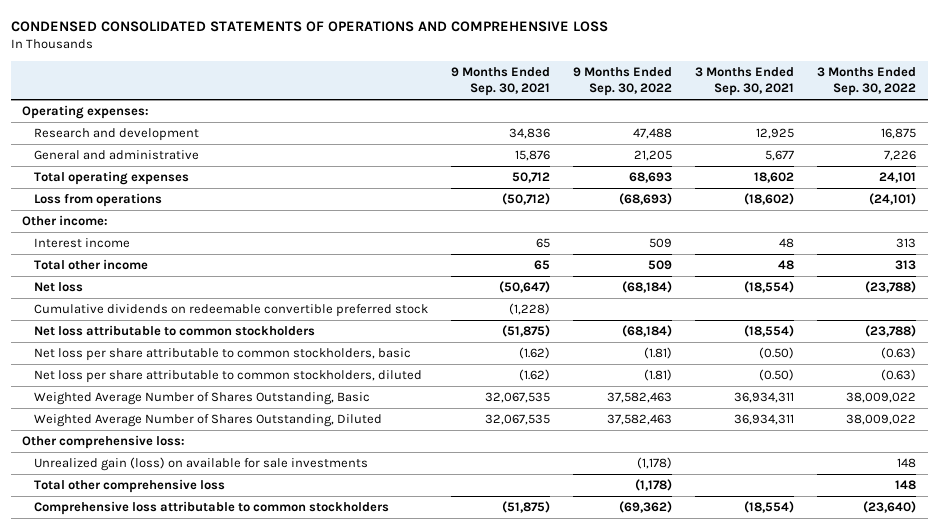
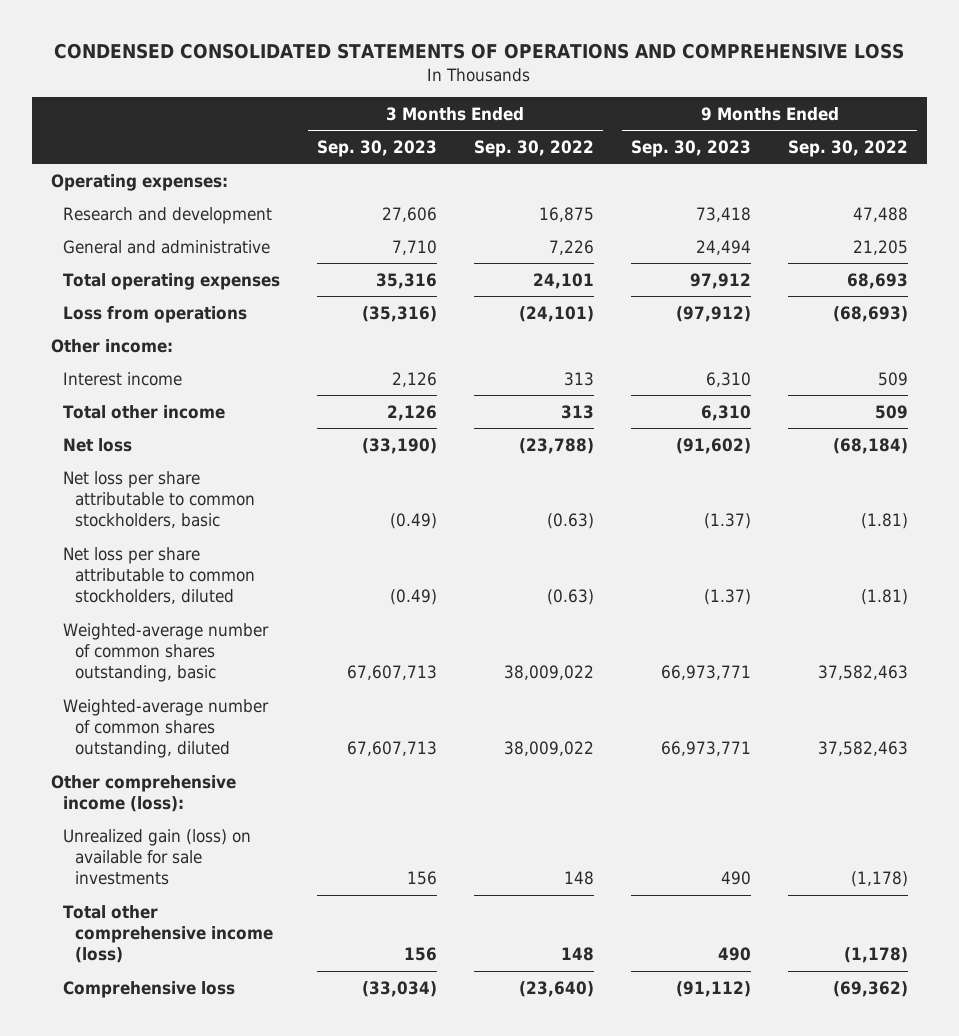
[450,66,550,97] 9 Months Ended Sep. 30, 2021 -> none
[694,66,794,97] 3 Months Ended Sep. 30, 2021 -> none
none -> [316,140,437,158] Sep. 30, 2023
none -> [630,140,751,158] Sep. 30, 2023
[33,304,428,318] Cumulative dividends on redeemable convertible preferred stock -> none
[33,325,315,337] Net loss attributable to common stockholders -> none
[33,392,370,406] Weighted Average Number of Shares Outstanding, Basic -> [62,622,269,683] Weighted-average number of common shares outstanding, basic
[33,414,382,428] Weighted Average Number of Shares Outstanding, Diluted -> [62,698,269,759] Weighted-average number of common shares outstanding, diluted
[22,435,186,450] Other comprehensive loss: -> [50,774,236,812] Other comprehensive income (loss):
[33,479,225,494] Total other comprehensive loss -> [62,904,273,964] Total other comprehensive income (loss)
[33,501,389,516] Comprehensive loss attributable to common stockholders -> [62,980,235,998] Comprehensive loss

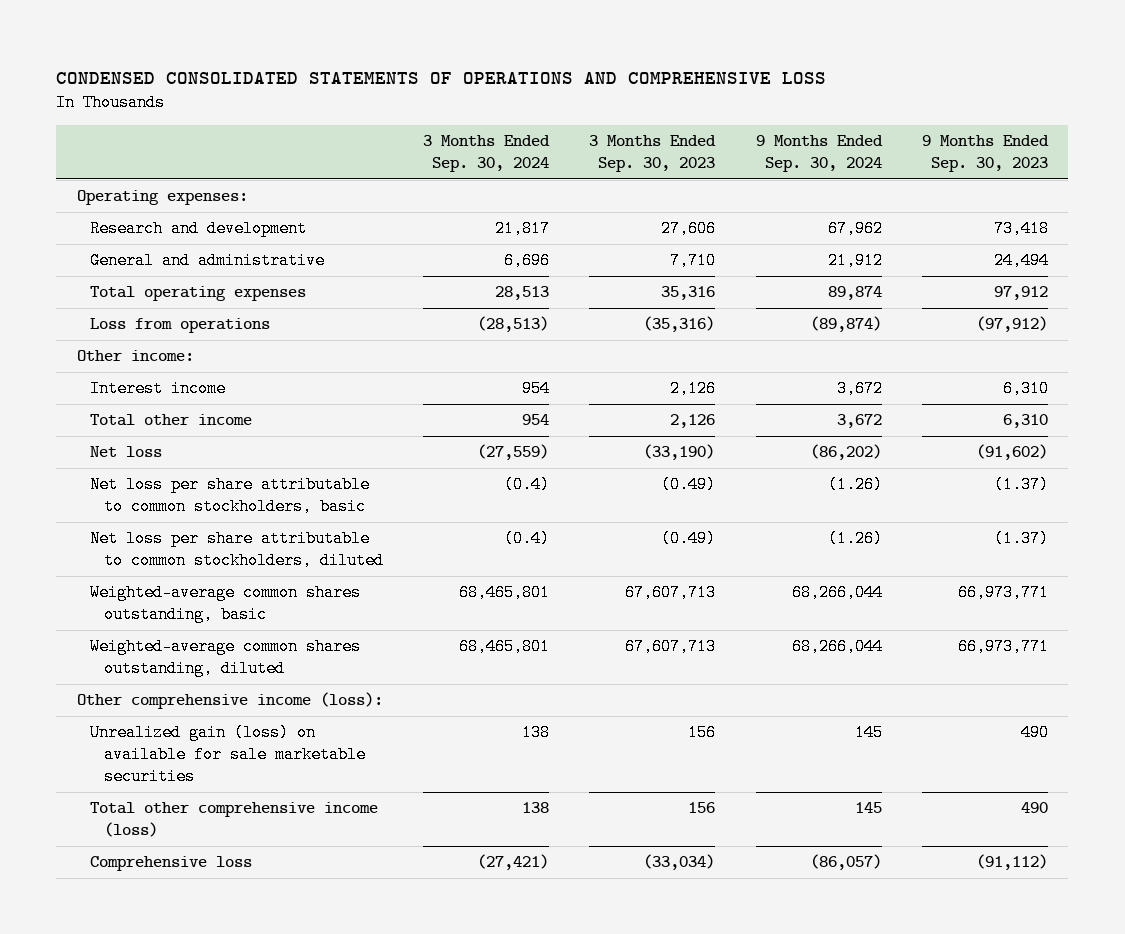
[473,140,594,158] Sep. 30, 2022 -> none
[788,140,909,158] Sep. 30, 2022 -> none
none -> [423,135,551,173] 3 Months Ended Sep. 30, 2024
none -> [755,135,883,173] 9 Months Ended Sep. 30, 2024
[62,622,269,683] Weighted-average number of common shares outstanding, basic -> [90,584,362,624] Weighted-average common shares outstanding, basic
[62,698,269,759] Weighted-average number of common shares outstanding, diluted -> [90,638,362,678] Weighted-average common shares outstanding, diluted
[62,828,251,886] Unrealized gain (loss) on available for sale investments -> [90,724,366,786] Unrealized gain (loss) on available for sale marketable securities

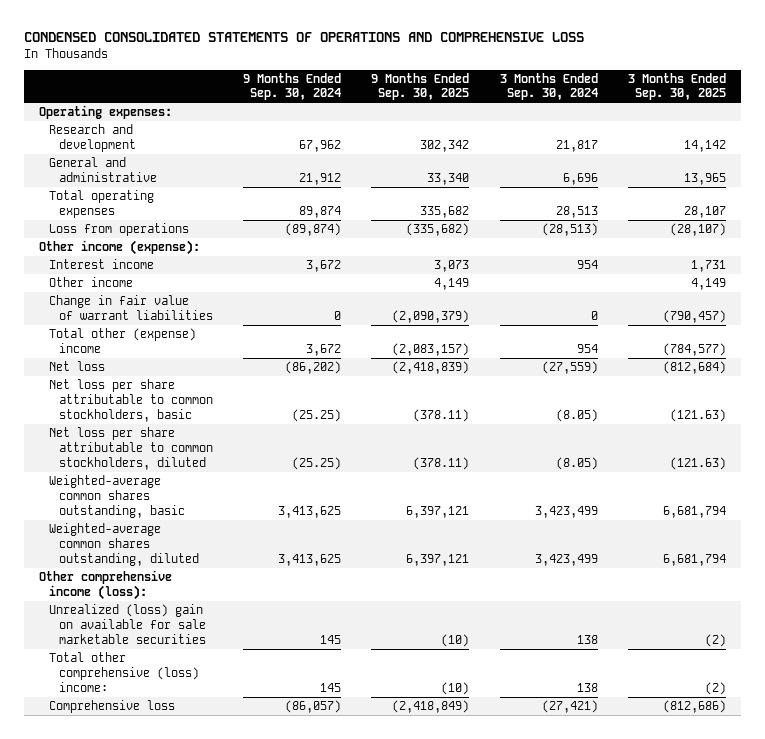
[589,135,717,173] 3 Months Ended Sep. 30, 2023 -> none
[922,135,1050,173] 9 Months Ended Sep. 30, 2023 -> none
none -> [371,72,470,101] 9 Months Ended Sep. 30, 2025
none -> [627,72,726,101] 3 Months Ended Sep. 30, 2025
[76,350,194,362] Other income: -> [39,240,201,256] Other income (expense):
none -> [49,277,134,288] Other income
none -> [49,295,213,320] Change in fair value of warrant liabilities
[90,414,253,427] Total other income -> [49,328,197,353] Total other (expense) income
[504,476,551,494] (0.4) -> [555,408,598,422] (8.05)
[827,476,883,494] (1.26) -> [292,408,342,422] (25.25)
[504,530,551,548] (0.4) -> [555,456,598,470] (8.05)
[827,530,883,548] (1.26) -> [292,456,342,470] (25.25)
[459,584,551,602] 68,465,801 -> [534,505,598,518] 3,423,499
[791,584,883,602] 68,266,044 -> [278,505,342,518] 3,413,625
[459,638,551,656] 68,465,801 -> [534,553,598,566] 3,423,499
[791,638,883,656] 68,266,044 -> [278,553,342,566] 3,413,625
[90,724,366,786] Unrealized gain (loss) on available for sale marketable securities -> [49,604,206,644] Unrealized (loss) gain on available for sale marketable securities
[90,802,379,838] Total other comprehensive income (loss) -> [49,652,199,692] Total other comprehensive (loss) income:

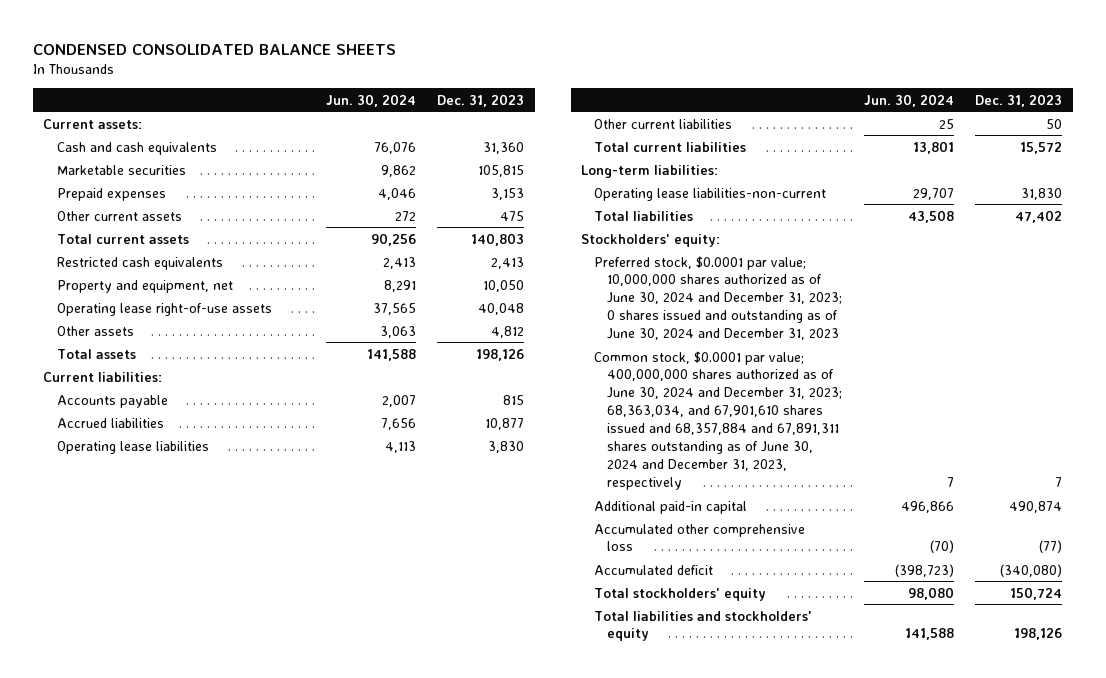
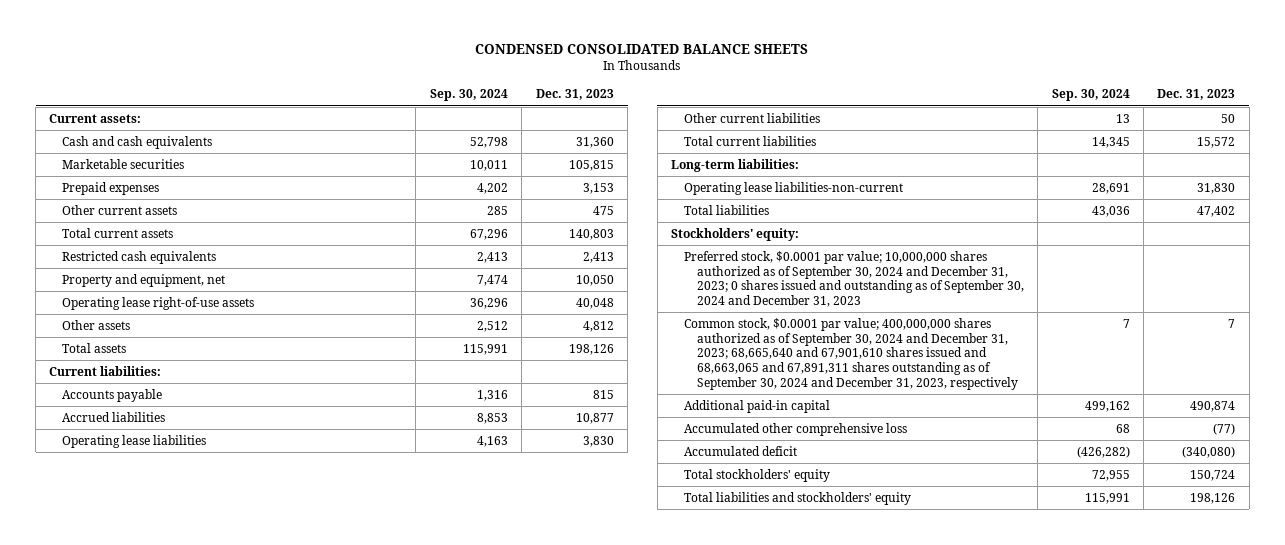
[326,93,417,107] Jun. 30, 2024 -> none
none -> [429,89,508,102] Sep. 30, 2024
[594,255,843,341] Preferred stock, $0.0001 par value; 10,000,000 shares authorized as of June 30, 2024 and December 31, 2023; 0 shares issued and outstanding as of June 30, 2024 and December 31, 2023 -> [684,251,1024,307] Preferred stock, $0.0001 par value; 10,000,000 shares authorized as of September 30, 2024 and December 31, 2023; 0 shares issued and outstanding as of September 30, 2024 and December 31, 2023
[594,350,843,491] Common stock, $0.0001 par value; 400,000,000 shares authorized as of June 30, 2024 and December 31, 2023; 68,363,034, and 67,901,610 shares issued and 68,357,884 and 67,891,311 shares outstanding as of June 30, 2024 and December 31, 2023, respectively -> [684,318,1018,390] Common stock, $0.0001 par value; 400,000,000 shares authorized as of September 30, 2024 and December 31, 2023; 68,665,640 and 67,901,610 shares issued and 68,663,065 and 67,891,311 shares outstanding as of September 30, 2024 and December 31, 2023, respectively

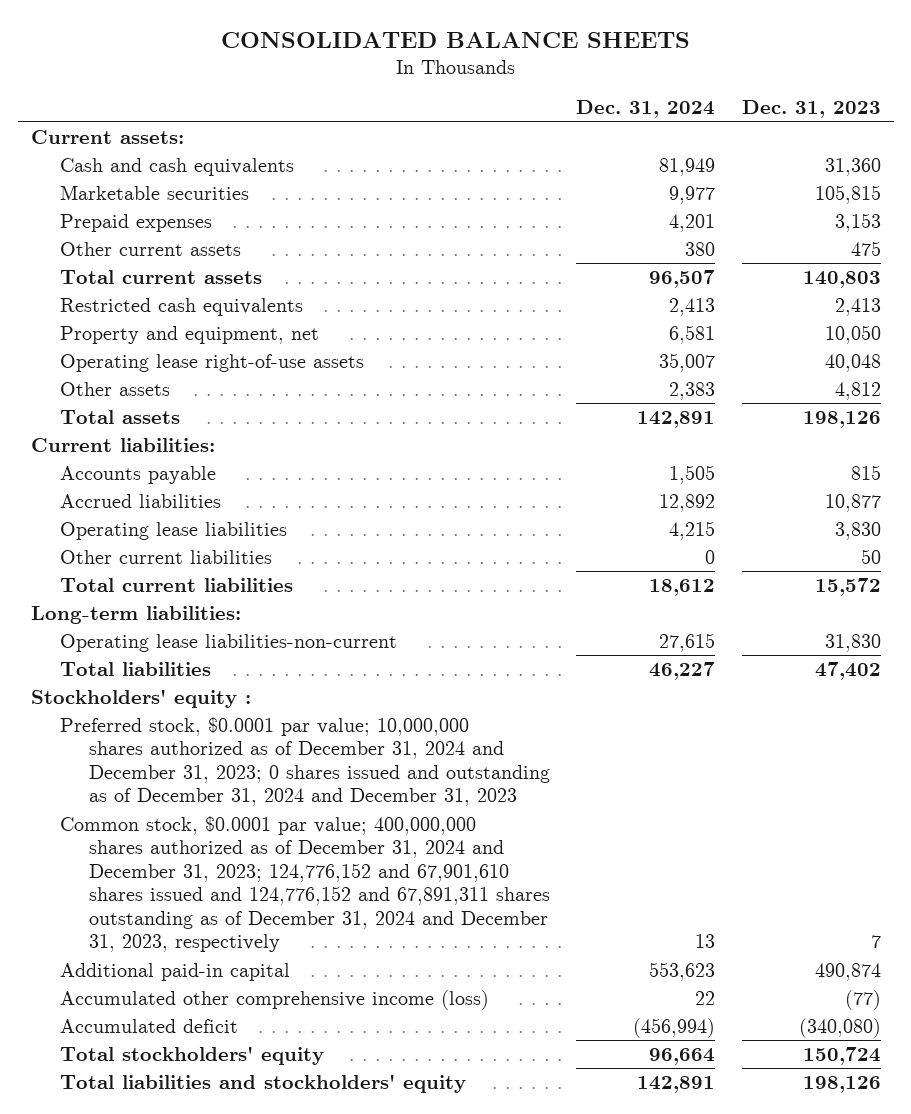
[475,44,809,55] CONDENSED CONSOLIDATED BALANCE SHEETS -> [220,31,690,48] CONSOLIDATED BALANCE SHEETS
[429,89,508,102] Sep. 30, 2024 -> none
none -> [576,100,716,119] Dec. 31, 2024
[671,228,800,242] Stockholders' equity: -> [30,688,251,708] Stockholders' equity :
[684,251,1024,307] Preferred stock, $0.0001 par value; 10,000,000 shares authorized as of September 30, 2024 and December 31, 2023; 0 shares issued and outstanding as of September 30, 2024 and December 31, 2023 -> [60,716,551,807] Preferred stock, $0.0001 par value; 10,000,000 shares authorized as of December 31, 2024 and December 31, 2023; 0 shares issued and outstanding as of December 31, 2024 and December 31, 2023
[684,318,1018,390] Common stock, $0.0001 par value; 400,000,000 shares authorized as of September 30, 2024 and December 31, 2023; 68,665,640 and 67,901,610 shares issued and 68,663,065 and 67,891,311 shares outstanding as of September 30, 2024 and December 31, 2023, respectively -> [60,815,551,953] Common stock, $0.0001 par value; 400,000,000 shares authorized as of December 31, 2024 and December 31, 2023; 124,776,152 and 67,901,610 shares issued and 124,776,152 and 67,891,311 shares outstanding as of December 31, 2024 and December 31, 2023, respectively
[684,423,908,437] Accumulated other comprehensive loss -> [60,989,490,1010] Accumulated other comprehensive income (loss)

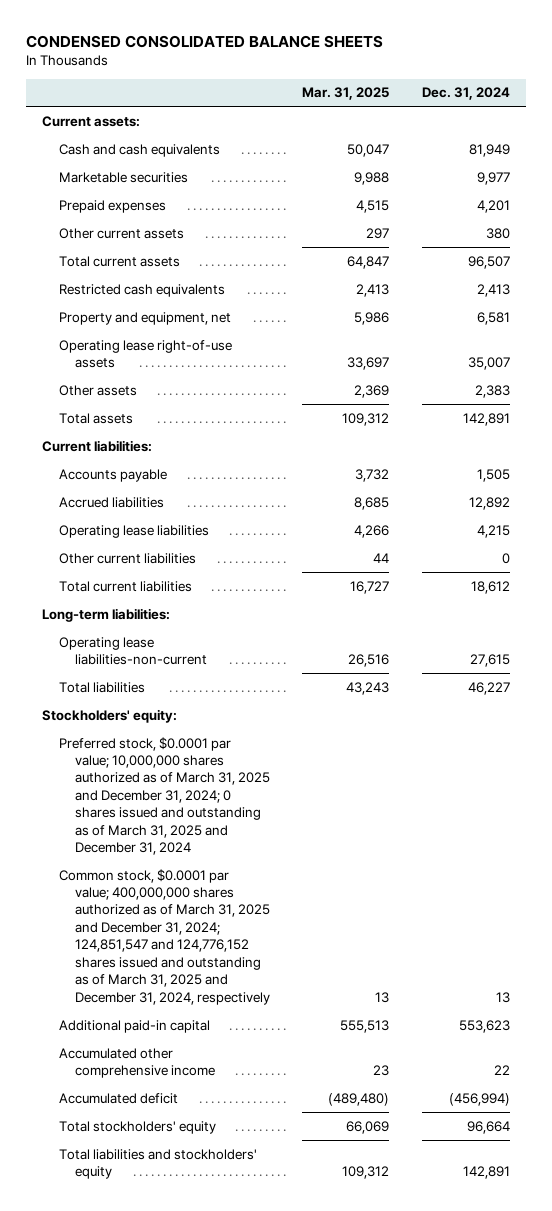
[220,31,690,48] CONSOLIDATED BALANCE SHEETS -> [26,35,384,49] CONDENSED CONSOLIDATED BALANCE SHEETS
[741,100,881,119] Dec. 31, 2023 -> none
none -> [302,87,390,101] Mar. 31, 2025
[30,688,251,708] Stockholders' equity : -> [42,708,178,723] Stockholders' equity:
[60,716,551,807] Preferred stock, $0.0001 par value; 10,000,000 shares authorized as of December 31, 2024 and December 31, 2023; 0 shares issued and outstanding as of December 31, 2024 and December 31, 2023 -> [58,736,270,856] Preferred stock, $0.0001 par value; 10,000,000 shares authorized as of March 31, 2025 and December 31, 2024; 0 shares issued and outstanding as of March 31, 2025 and December 31, 2024
[60,815,551,953] Common stock, $0.0001 par value; 400,000,000 shares authorized as of December 31, 2024 and December 31, 2023; 124,776,152 and 67,901,610 shares issued and 124,776,152 and 67,891,311 shares outstanding as of December 31, 2024 and December 31, 2023, respectively -> [58,868,270,1005] Common stock, $0.0001 par value; 400,000,000 shares authorized as of March 31, 2025 and December 31, 2024; 124,851,547 and 124,776,152 shares issued and outstanding as of March 31, 2025 and December 31, 2024, respectively
[60,989,490,1010] Accumulated other comprehensive income (loss) -> [58,1047,215,1079] Accumulated other comprehensive income

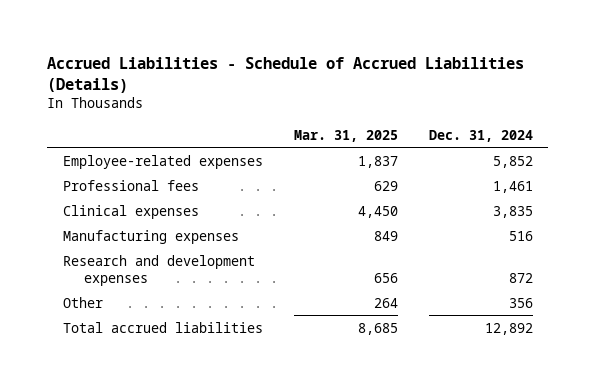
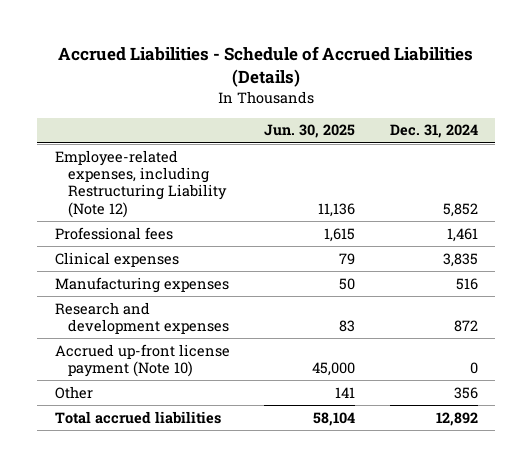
[293,129,398,142] Mar. 31, 2025 -> none
none -> [264,124,356,139] Jun. 30, 2025
[62,154,263,169] Employee-related expenses -> [54,149,228,218] Employee-related expenses, including Restructuring Liability (Note 12)
none -> [54,343,230,378] Accrued up-front license payment (Note 10)

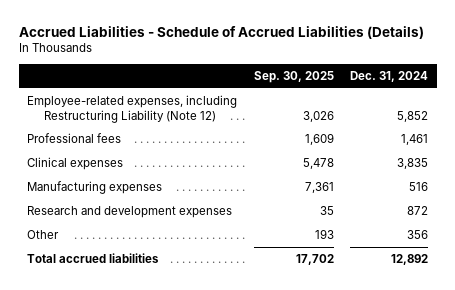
[264,124,356,139] Jun. 30, 2025 -> none
none -> [253,71,334,84] Sep. 30, 2025
[54,343,230,378] Accrued up-front license payment (Note 10) -> none

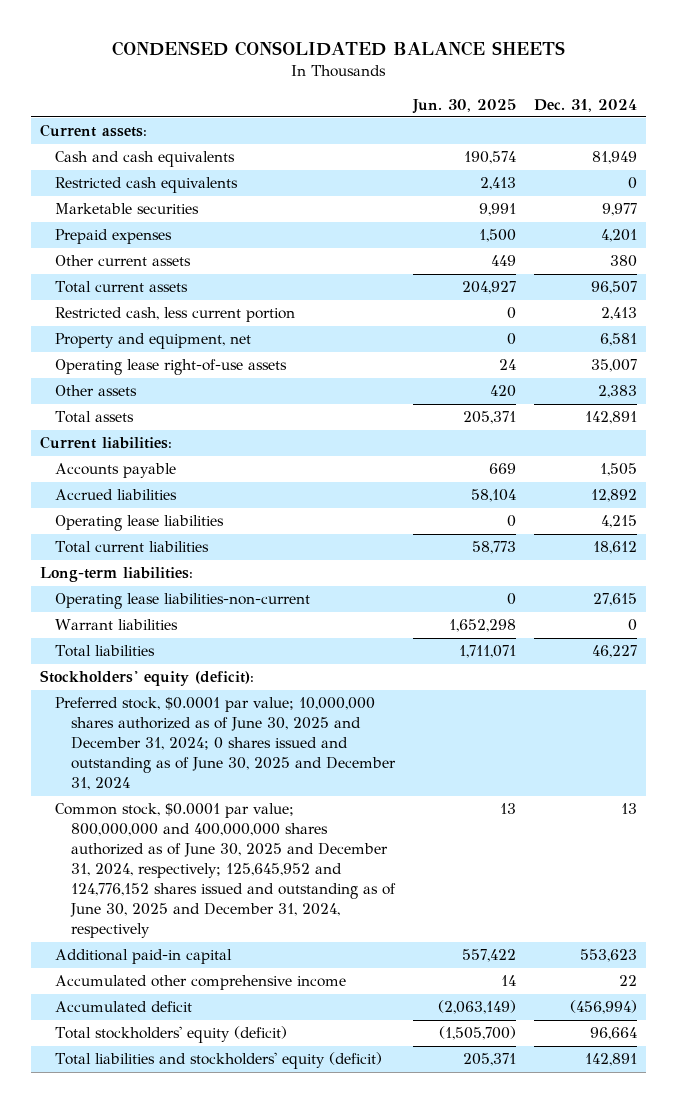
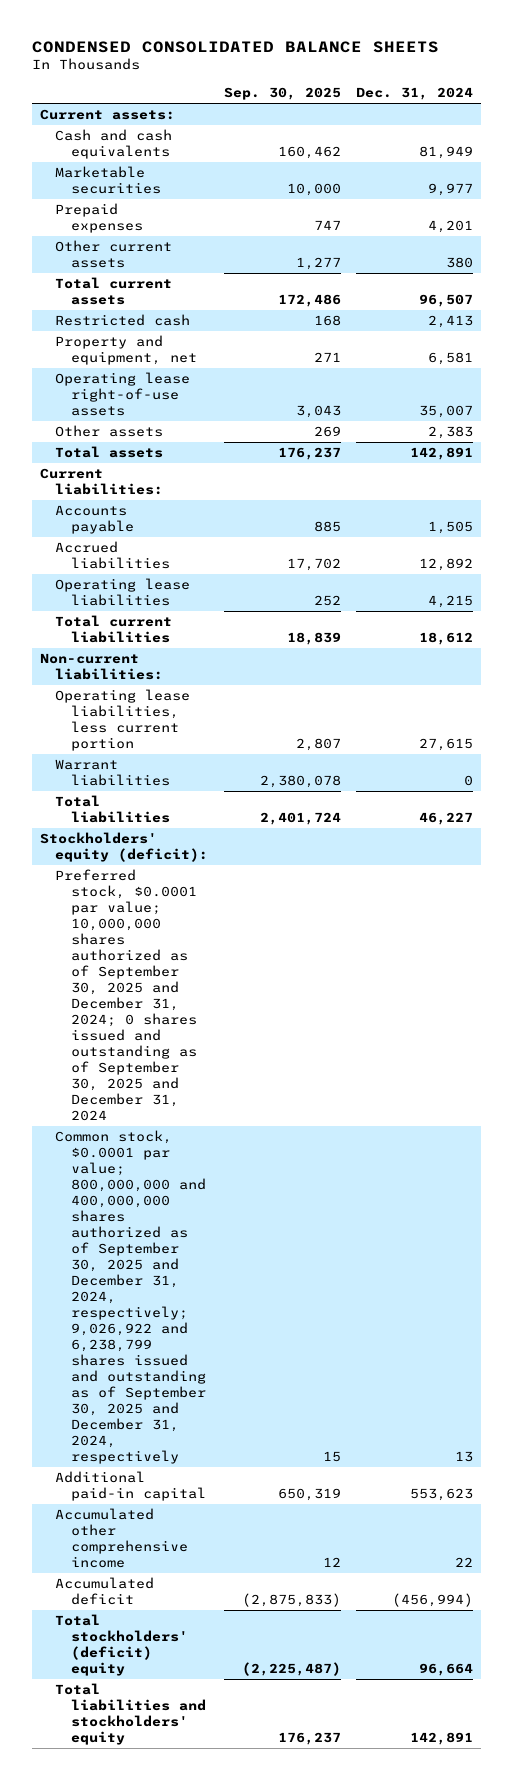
[411,98,516,114] Jun. 30, 2025 -> none
none -> [223,87,341,101] Sep. 30, 2025
[55,177,239,194] Restricted cash equivalents -> none
[55,307,296,323] Restricted cash, less current portion -> [55,314,191,327] Restricted cash
[39,567,193,583] Long-term liabilities: -> [39,653,164,681] Non-current liabilities:
[55,593,311,610] Operating lease liabilities-non-current -> [55,689,191,752] Operating lease liabilities, less current portion
[55,697,396,791] Preferred stock, $0.0001 par value; 10,000,000 shares authorized as of June 30, 2025 and December 31, 2024; 0 shares issued and outstanding as of June 30, 2025 and December 31, 2024 -> [55,869,198,1122] Preferred stock, $0.0001 par value; 10,000,000 shares authorized as of September 30, 2025 and December 31, 2024; 0 shares issued and outstanding as of September 30, 2025 and December 31, 2024
[55,803,396,939] Common stock, $0.0001 par value; 800,000,000 and 400,000,000 shares authorized as of June 30, 2025 and December 31, 2024, respectively; 125,645,952 and 124,776,152 shares issued and outstanding as of June 30, 2025 and December 31, 2024, respectively -> [55,1130,207,1465] Common stock, $0.0001 par value; 800,000,000 and 400,000,000 shares authorized as of September 30, 2025 and December 31, 2024, respectively; 9,026,922 and 6,238,799 shares issued and outstanding as of September 30, 2025 and December 31, 2024, respectively
[55,1026,288,1044] Total stockholders' equity (deficit) -> [55,1614,189,1677] Total stockholders' (deficit) equity
[55,1052,383,1070] Total liabilities and stockholders' equity (deficit) -> [55,1683,207,1746] Total liabilities and stockholders' equity

